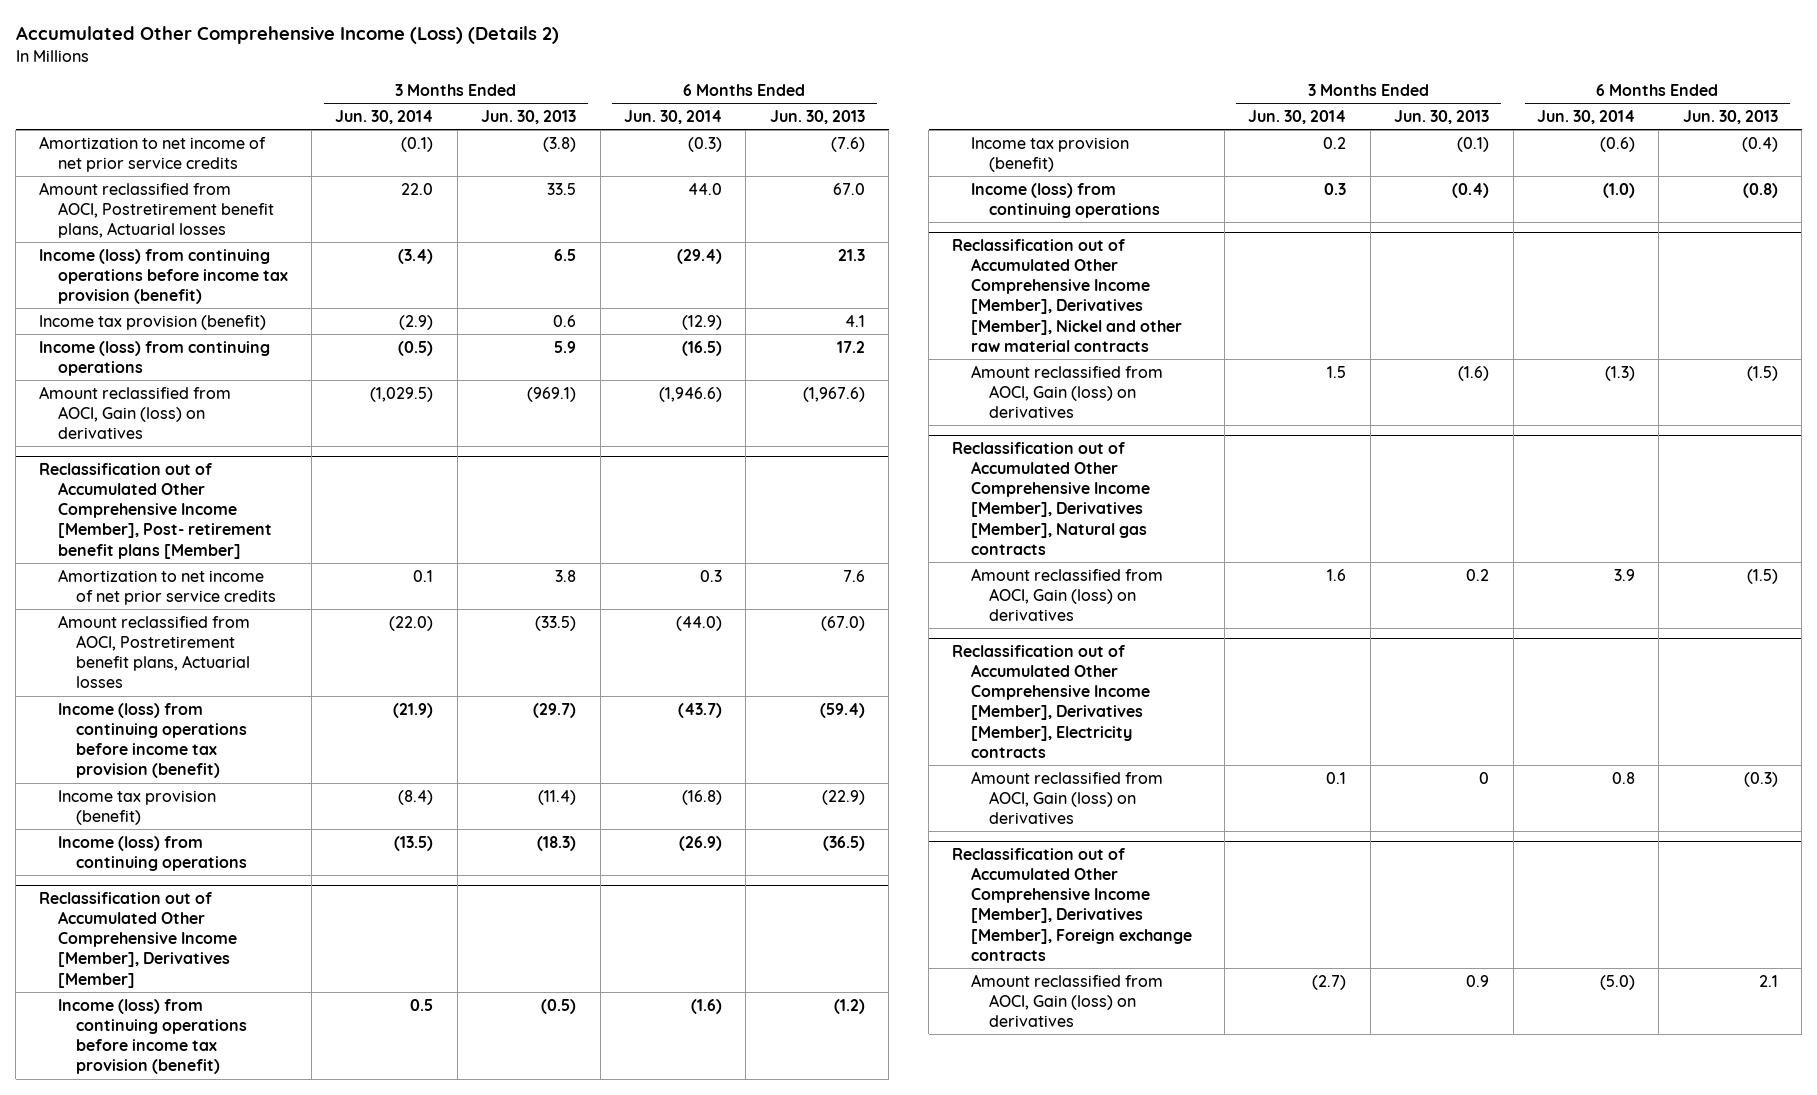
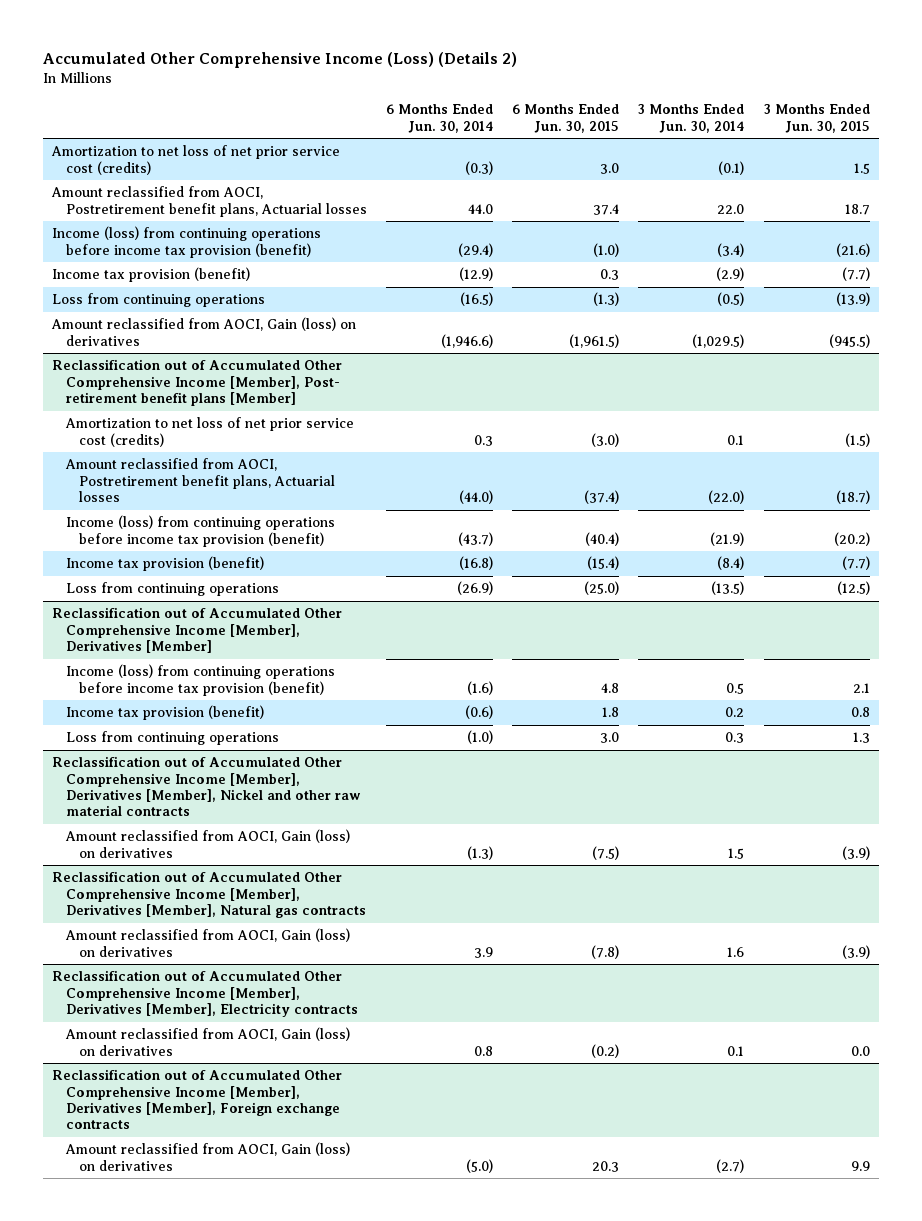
[481,110,577,125] Jun. 30, 2013 -> none
[769,110,865,125] Jun. 30, 2013 -> none
none -> [512,104,620,133] 6 Months Ended Jun. 30, 2015
none -> [763,104,870,133] 3 Months Ended Jun. 30, 2015
[39,135,267,172] Amortization to net income of net prior service credits -> [51,145,341,175] Amortization to net loss of net prior service cost (credits)
[39,340,271,376] Income (loss) from continuing operations -> [52,293,266,308] Loss from continuing operations
[57,568,277,605] Amortization to net income of net prior service credits -> [64,417,354,447] Amortization to net loss of net prior service cost (credits)
[57,835,248,871] Income (loss) from continuing operations -> [65,582,279,597] Loss from continuing operations
[970,182,1160,218] Income (loss) from continuing operations -> [65,731,279,746] Loss from continuing operations

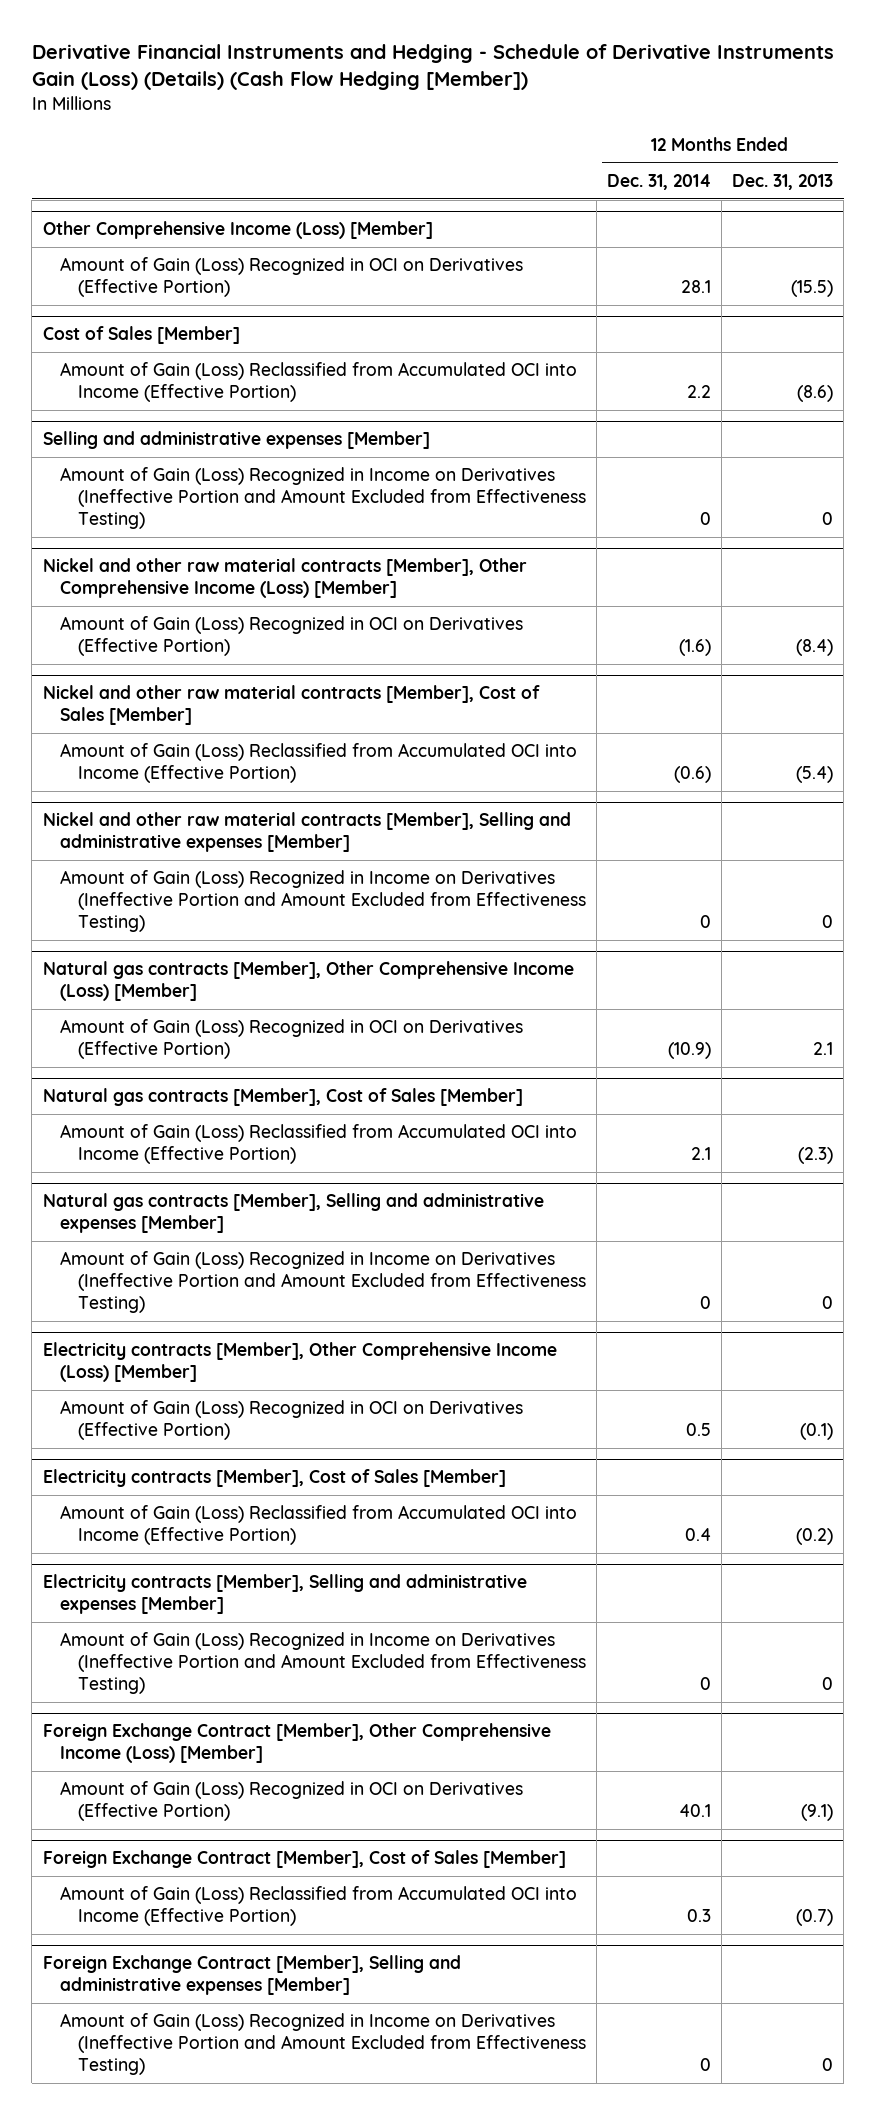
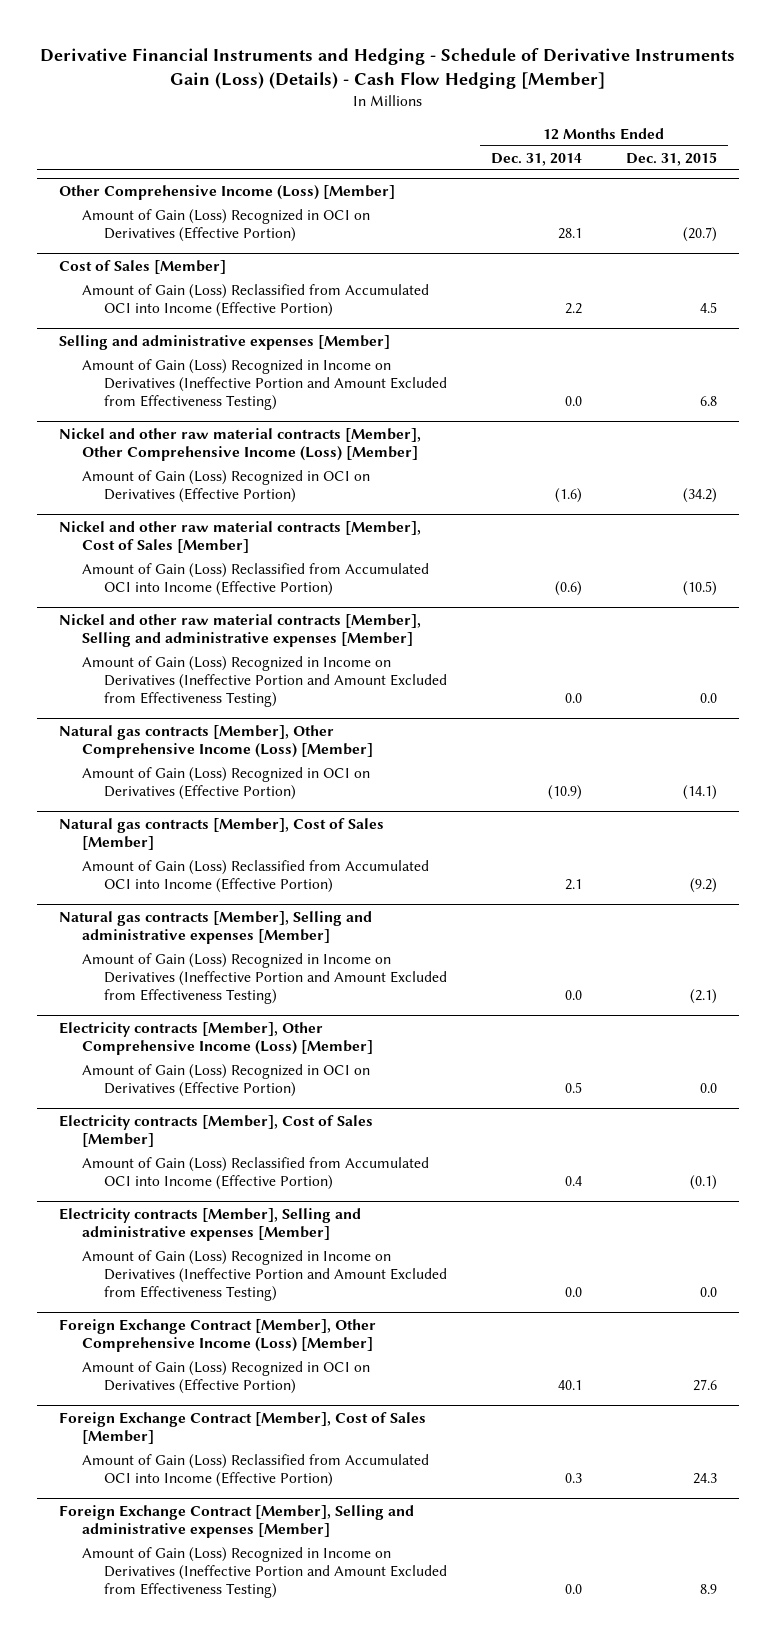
[31,43,834,91] Derivative Financial Instruments and Hedging - Schedule of Derivative Instruments Gain (Loss) (Details) (Cash Flow Hedging [Member]) -> [39,48,735,90] Derivative Financial Instruments and Hedging - Schedule of Derivative Instruments Gain (Loss) (Details) - Cash Flow Hedging [Member]
[732,173,834,190] Dec. 31, 2013 -> none
none -> [625,151,717,166] Dec. 31, 2015
[699,512,711,526] 0 -> [564,395,582,406] 0.0
[699,915,711,929] 0 -> [564,692,582,703] 0.0
[699,1296,711,1310] 0 -> [564,989,582,1000] 0.0
[699,1677,711,1691] 0 -> [564,1286,582,1297] 0.0
[699,2058,711,2072] 0 -> [564,1583,582,1594] 0.0

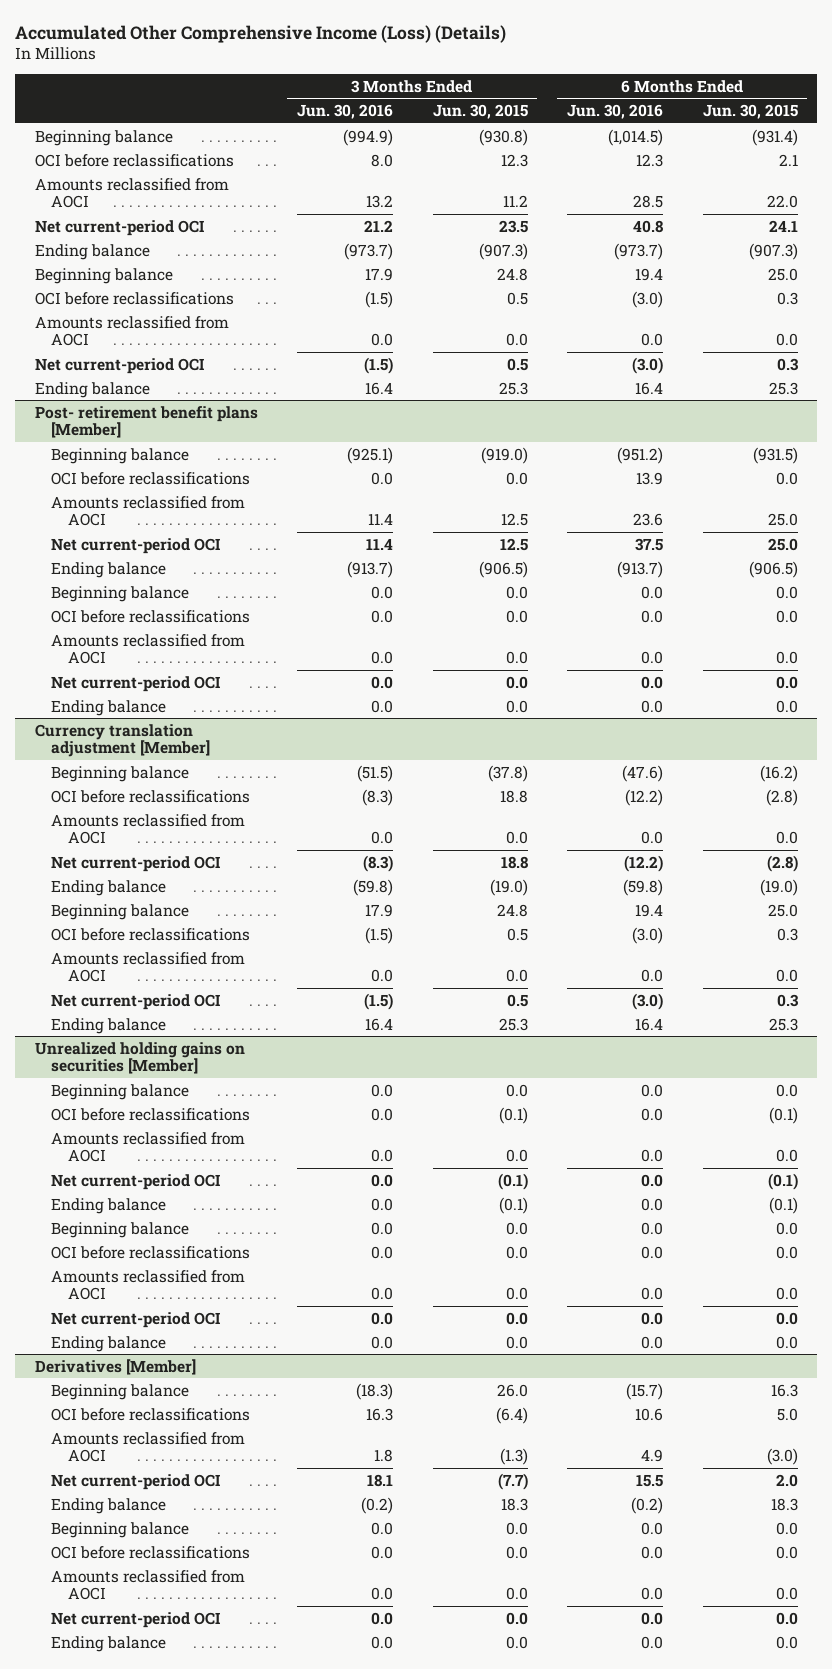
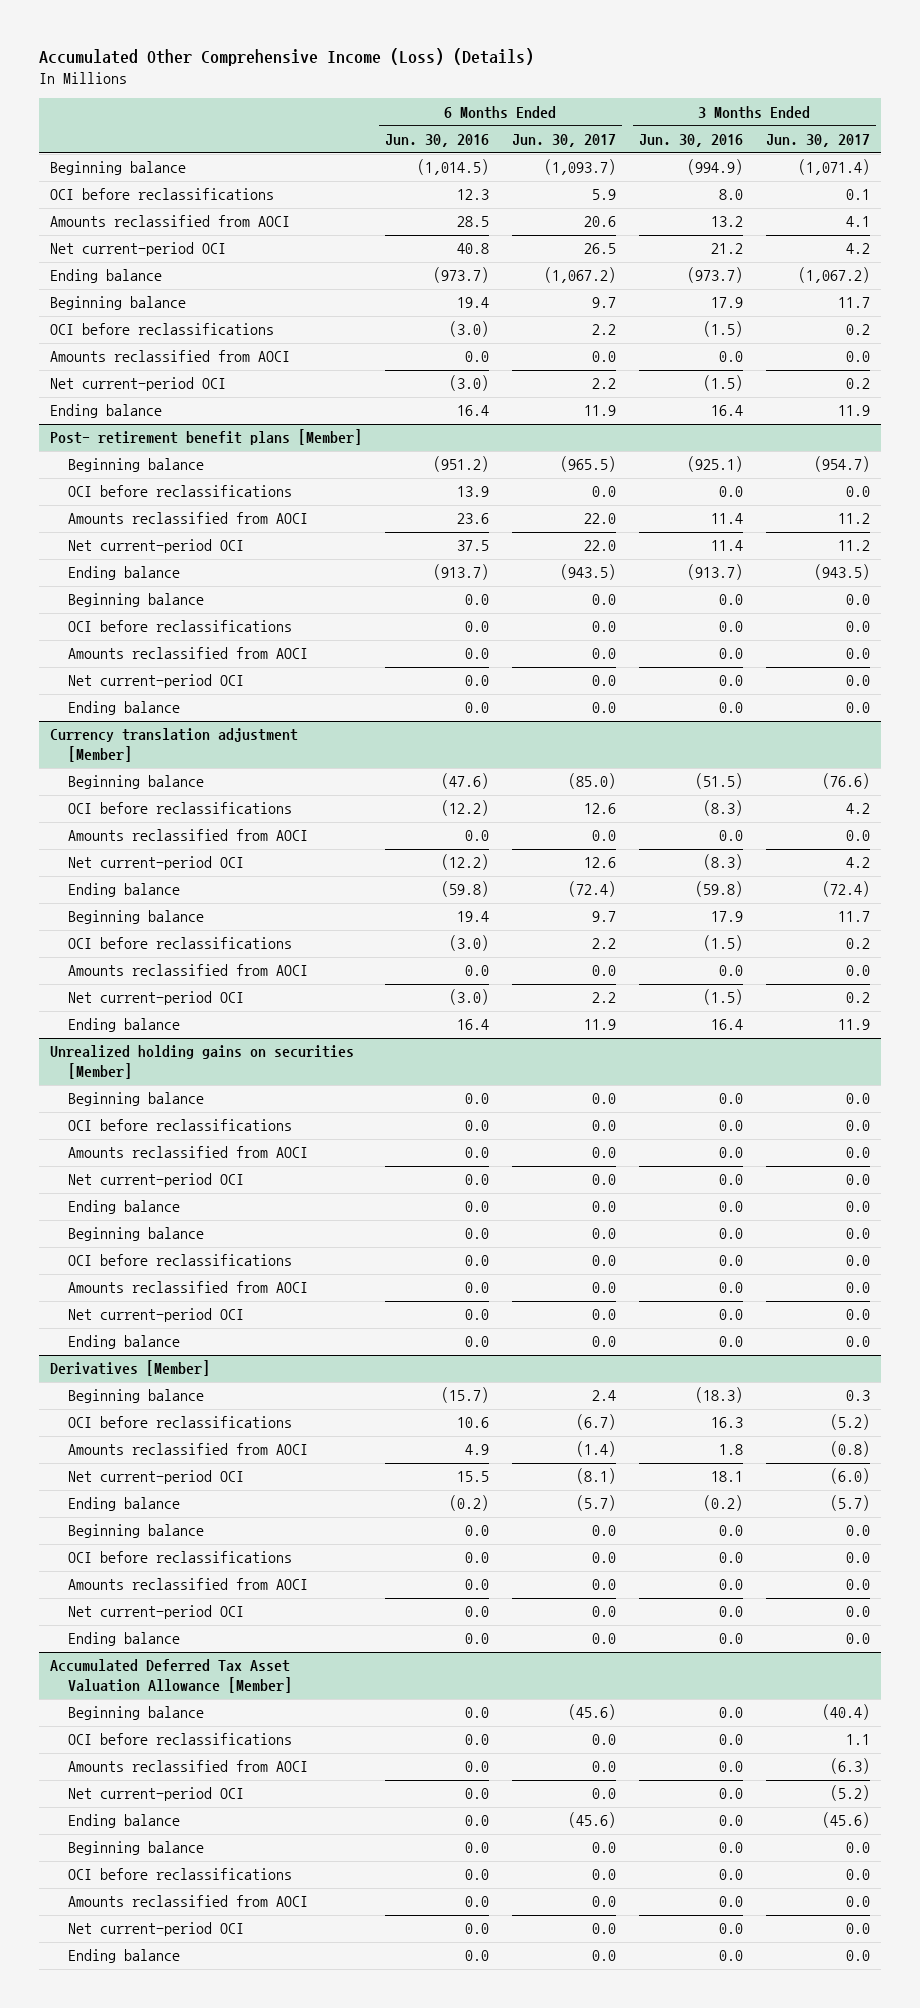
[432,104,528,120] Jun. 30, 2015 -> none
[702,104,798,120] Jun. 30, 2015 -> none
none -> [511,133,616,147] Jun. 30, 2017
none -> [765,133,870,147] Jun. 30, 2017
none -> [50,1659,293,1694] Accumulated Deferred Tax Asset Valuation Allowance [Member]
none -> [68,1706,205,1721] Beginning balance
none -> [68,1733,293,1746] OCI before reclassifications
none -> [68,1760,309,1773] Amounts reclassified from AOCI
none -> [68,1787,245,1802] Net current-period OCI
none -> [68,1814,181,1829] Ending balance
none -> [68,1841,205,1856] Beginning balance
none -> [68,1868,293,1881] OCI before reclassifications
none -> [68,1895,309,1908] Amounts reclassified from AOCI
none -> [68,1922,245,1937] Net current-period OCI
none -> [68,1949,181,1964] Ending balance

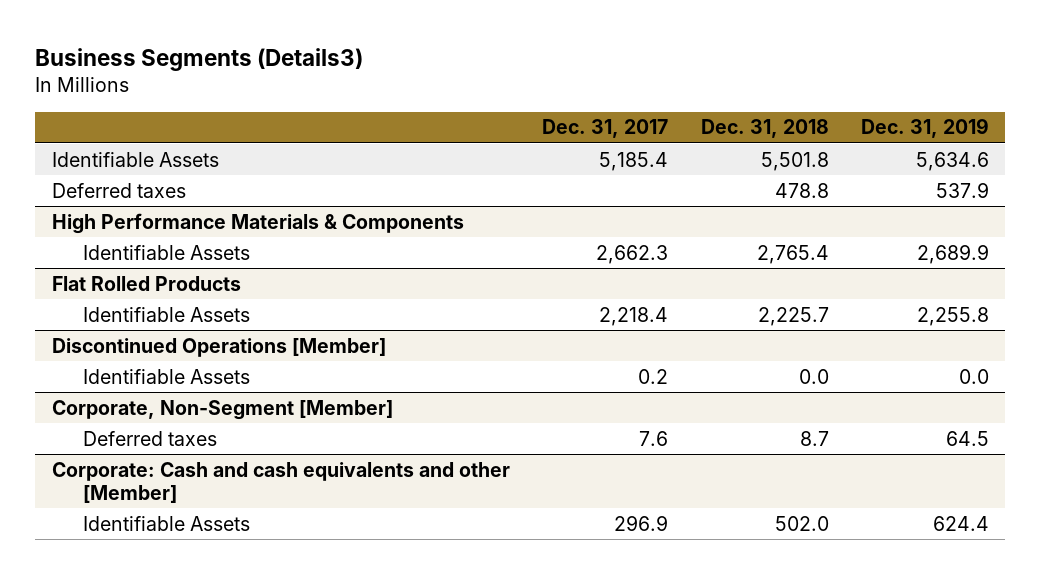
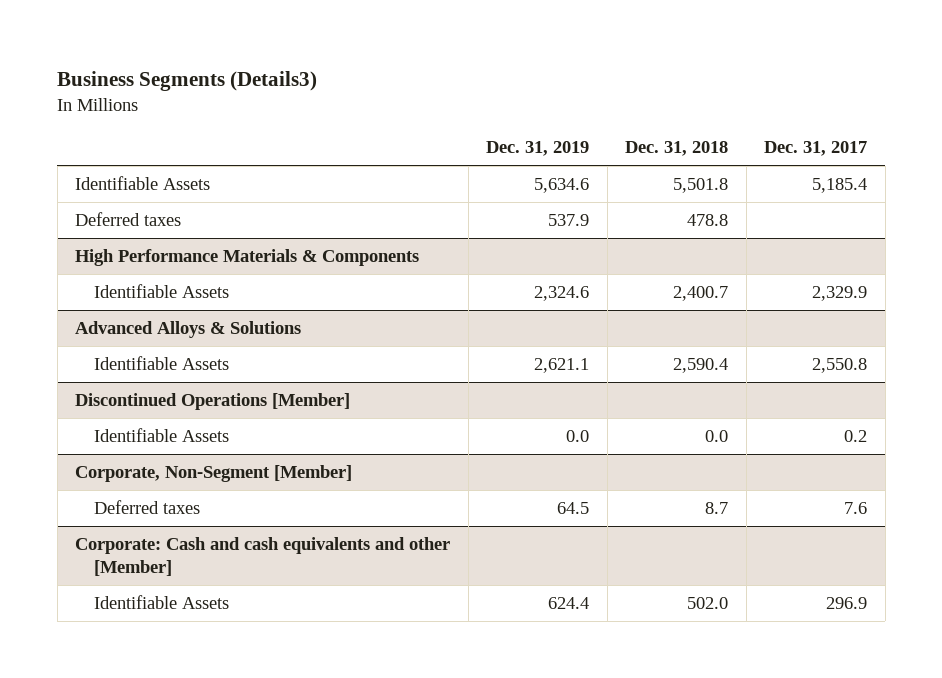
[51,275,241,291] Flat Rolled Products -> none
[596,244,669,264] 2,662.3 -> [812,286,868,302] 2,329.9
[756,244,829,264] 2,765.4 -> [673,286,729,302] 2,400.7
[917,243,990,264] 2,689.9 -> [534,286,590,302] 2,324.6
none -> [75,321,302,339] Advanced Alloys & Solutions
[599,306,669,326] 2,218.4 -> [812,358,868,374] 2,550.8
[757,306,829,326] 2,225.7 -> [673,358,729,374] 2,590.4
[917,306,990,326] 2,255.8 -> [534,358,590,374] 2,621.1

